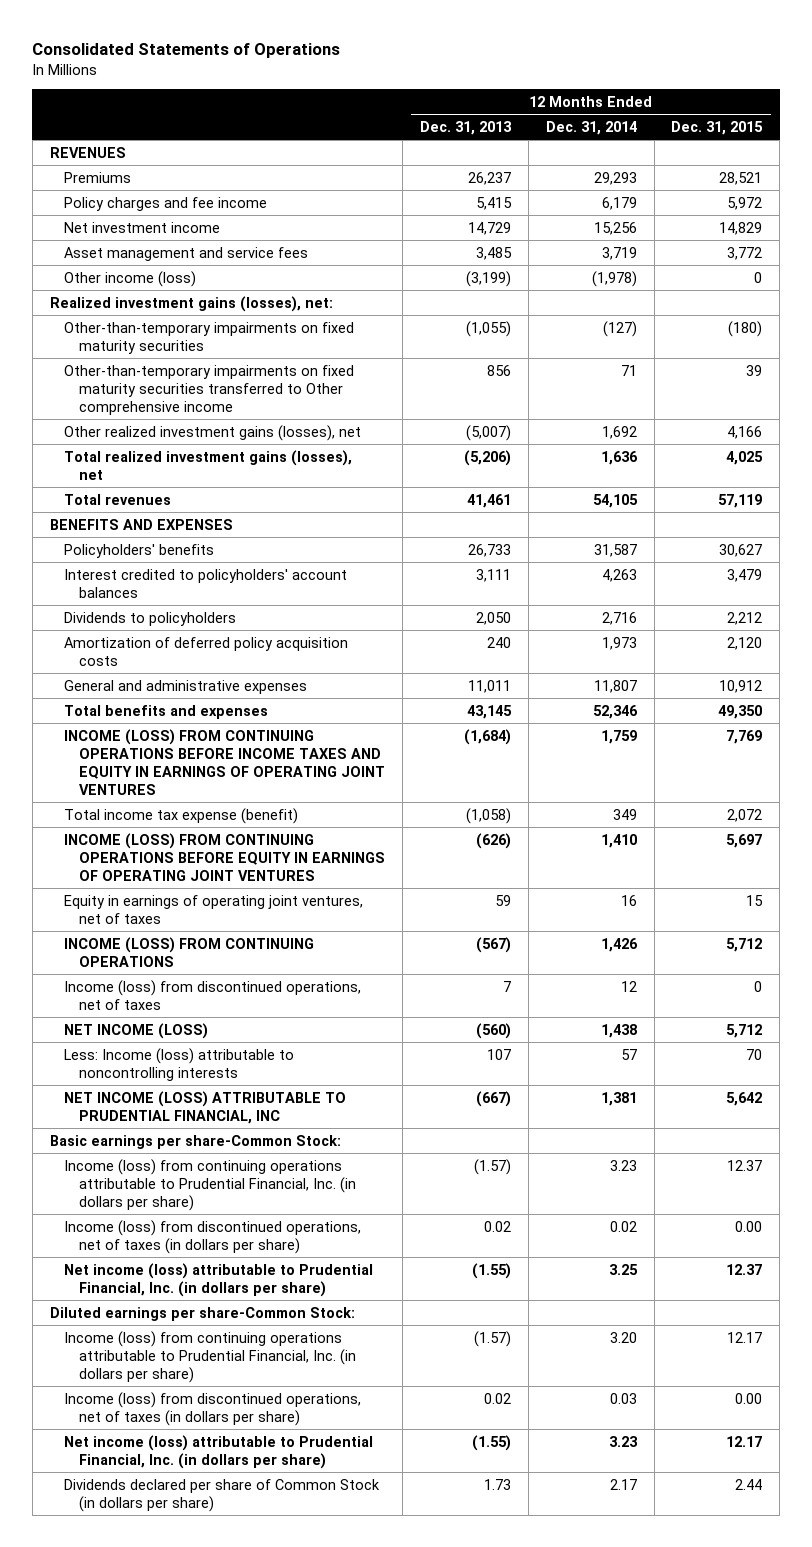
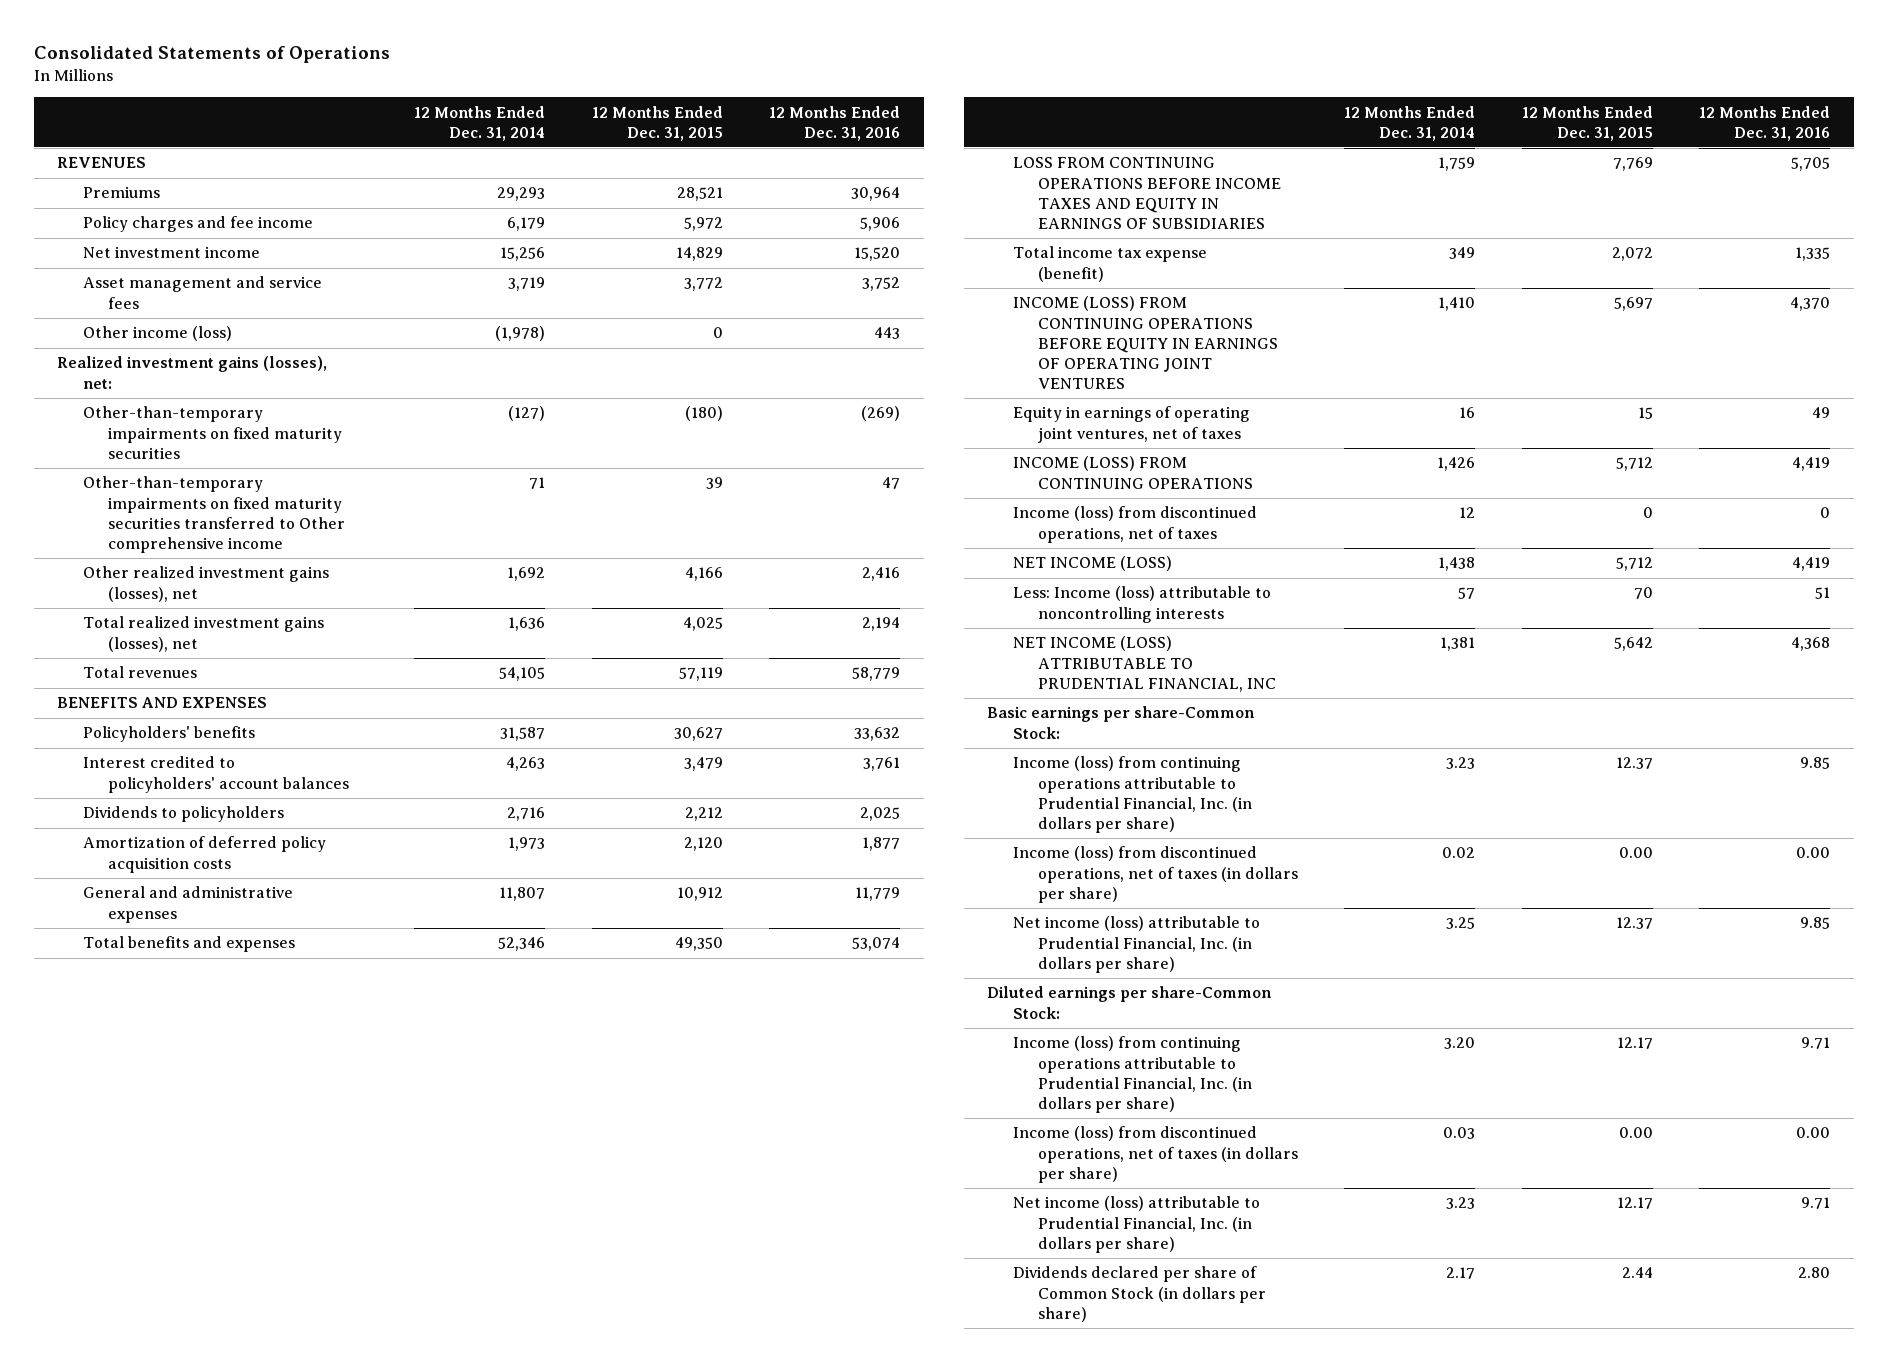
[419,120,512,135] Dec. 31, 2013 -> none
none -> [769,105,901,141] 12 Months Ended Dec. 31, 2016
[64,728,386,795] INCOME (LOSS) FROM CONTINUING OPERATIONS BEFORE INCOME TAXES AND EQUITY IN EARNINGS OF OPERATING JOINT VENTURES -> [1012,157,1281,229] LOSS FROM CONTINUING OPERATIONS BEFORE INCOME TAXES AND EQUITY IN EARNINGS OF SUBSIDIARIES

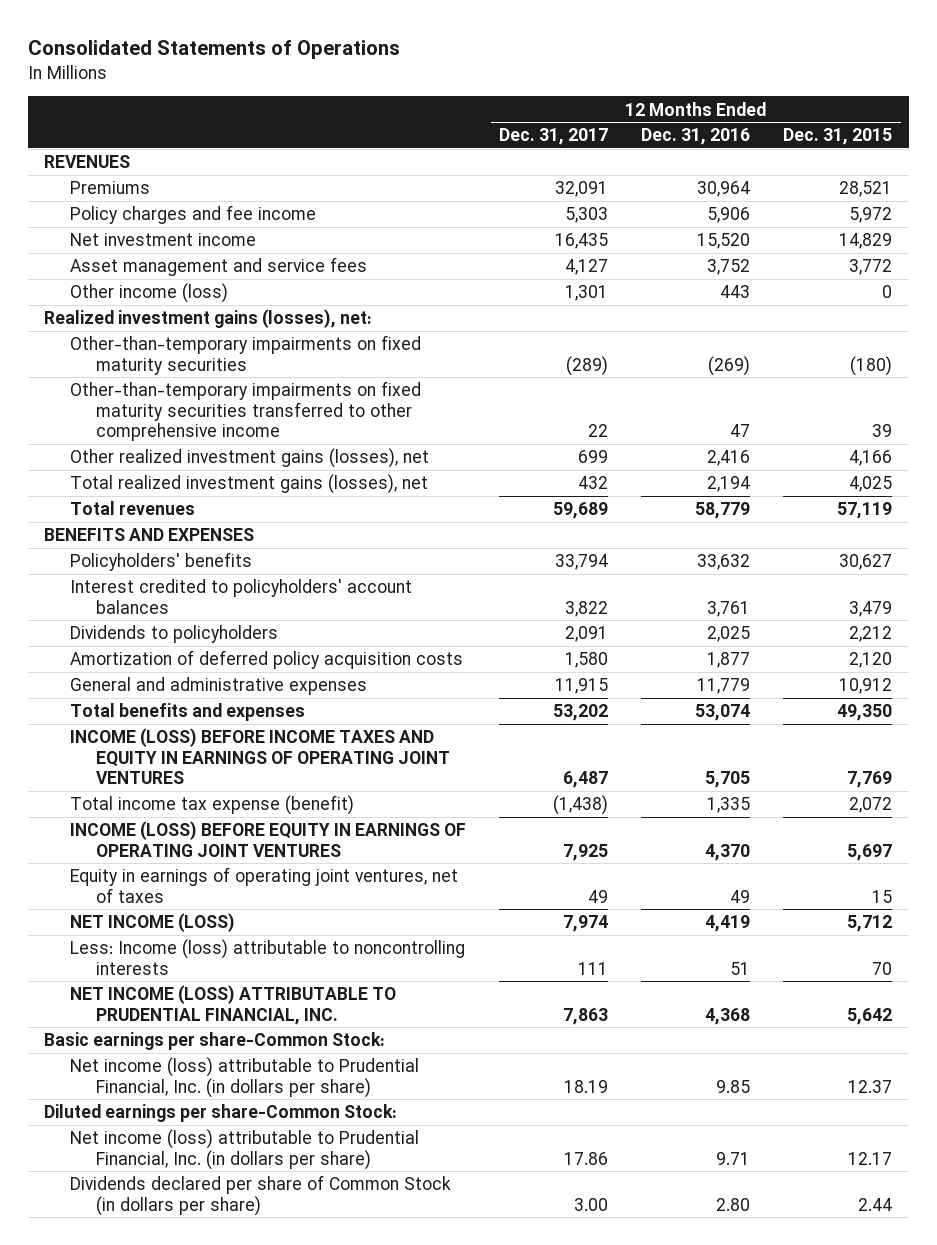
[414,105,546,141] 12 Months Ended Dec. 31, 2014 -> none
none -> [499,128,609,146] Dec. 31, 2017
[82,476,345,553] Other-than-temporary impairments on fixed maturity securities transferred to Other comprehensive income -> [70,381,422,441] Other-than-temporary impairments on fixed maturity securities transferred to other comprehensive income
[1012,157,1281,229] LOSS FROM CONTINUING OPERATIONS BEFORE INCOME TAXES AND EQUITY IN EARNINGS OF SUBSIDIARIES -> [70,728,451,784] INCOME (LOSS) BEFORE INCOME TAXES AND EQUITY IN EARNINGS OF OPERATING JOINT VENTURES
[1012,296,1278,389] INCOME (LOSS) FROM CONTINUING OPERATIONS BEFORE EQUITY IN EARNINGS OF OPERATING JOINT VENTURES -> [70,821,467,857] INCOME (LOSS) BEFORE EQUITY IN EARNINGS OF OPERATING JOINT VENTURES
[1012,456,1253,489] INCOME (LOSS) FROM CONTINUING OPERATIONS -> none
[1012,506,1257,543] Income (loss) from discontinued operations, net of taxes -> none
[1012,636,1276,692] NET INCOME (LOSS) ATTRIBUTABLE TO PRUDENTIAL FINANCIAL, INC -> [70,985,397,1025] NET INCOME (LOSS) ATTRIBUTABLE TO PRUDENTIAL FINANCIAL, INC.
[1012,756,1252,833] Income (loss) from continuing operations attributable to Prudential Financial, Inc. (in dollars per share) -> none
[1012,846,1298,903] Income (loss) from discontinued operations, net of taxes (in dollars per share) -> none
[1012,1036,1252,1113] Income (loss) from continuing operations attributable to Prudential Financial, Inc. (in dollars per share) -> none
[1012,1126,1298,1183] Income (loss) from discontinued operations, net of taxes (in dollars per share) -> none

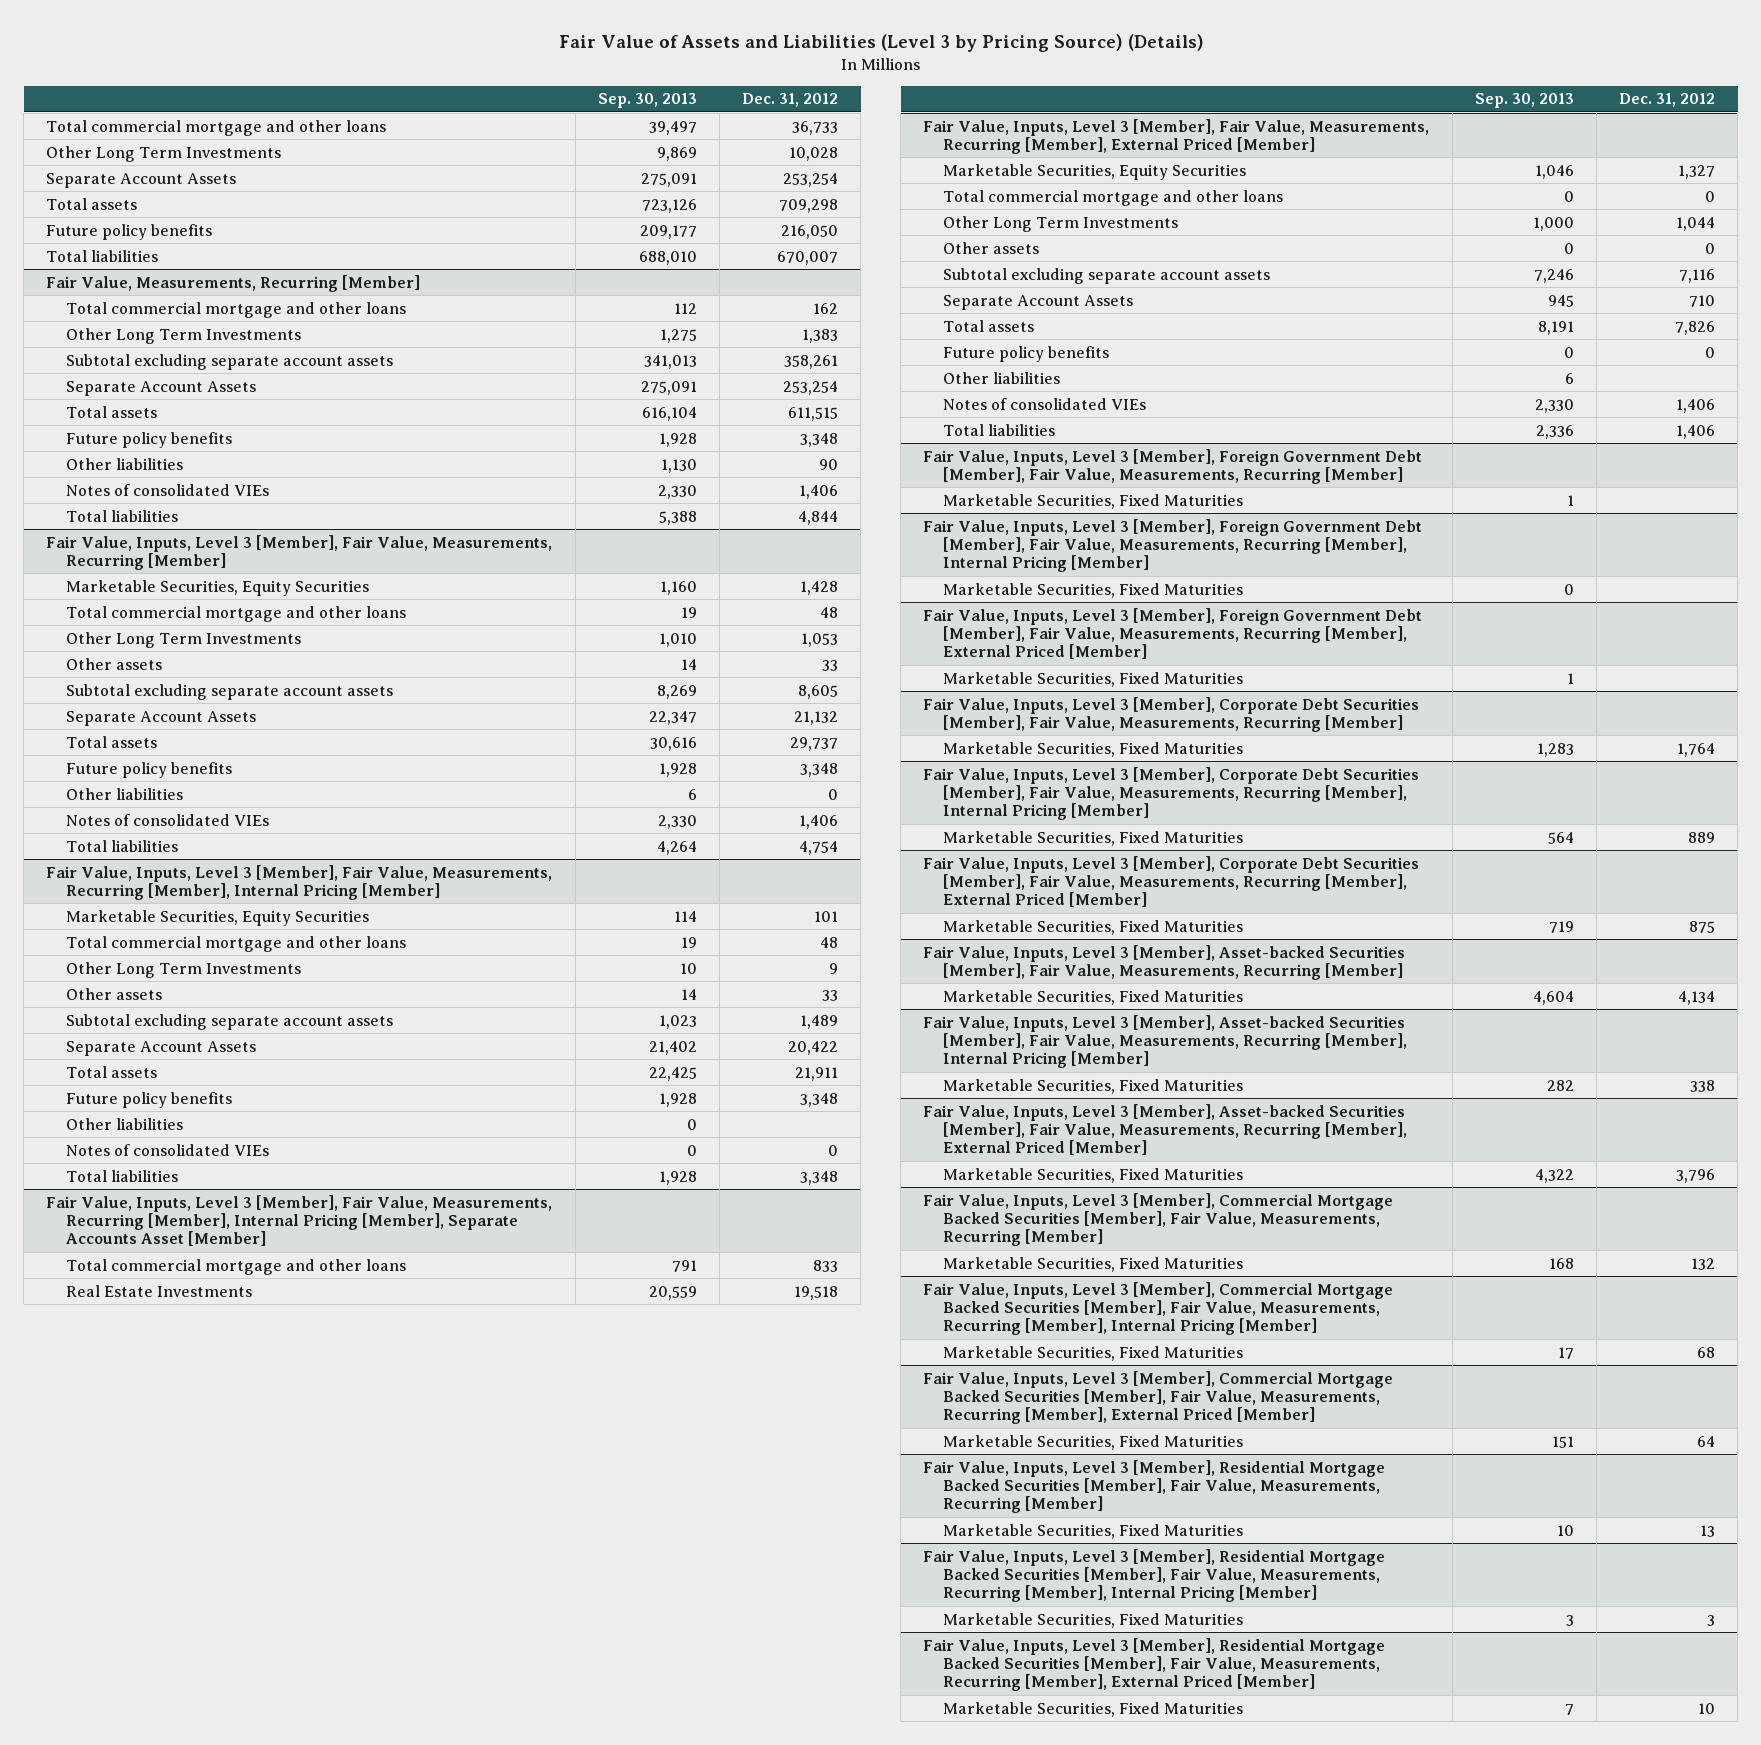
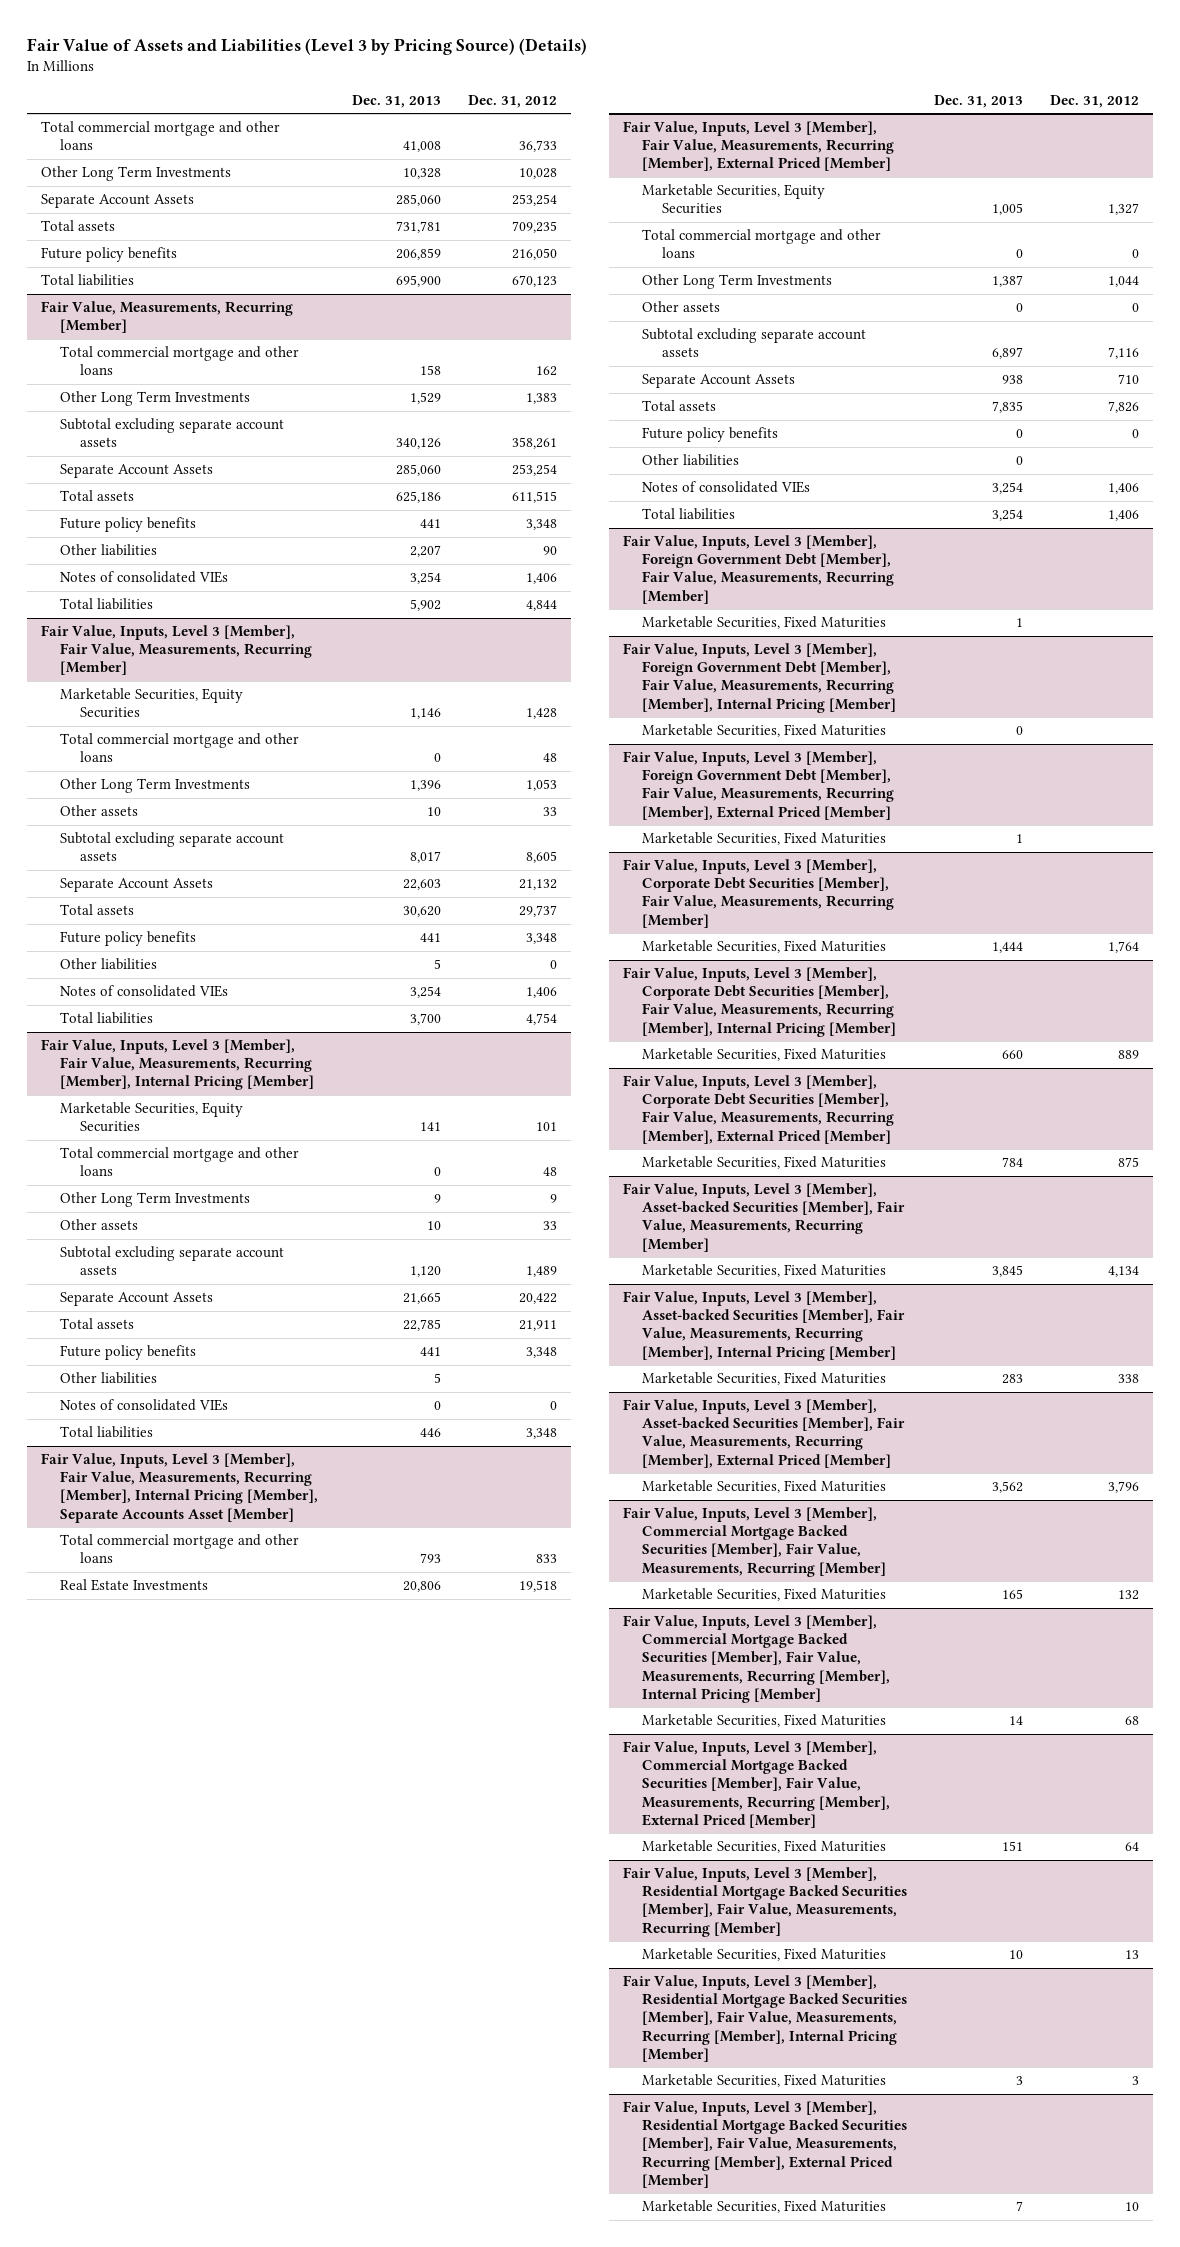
[597,93,697,109] Sep. 30, 2013 -> none
none -> [352,94,442,108] Dec. 31, 2013
[779,198,839,213] 709,298 -> [512,221,558,234] 709,235
[777,250,839,265] 670,007 -> [512,275,558,288] 670,123

